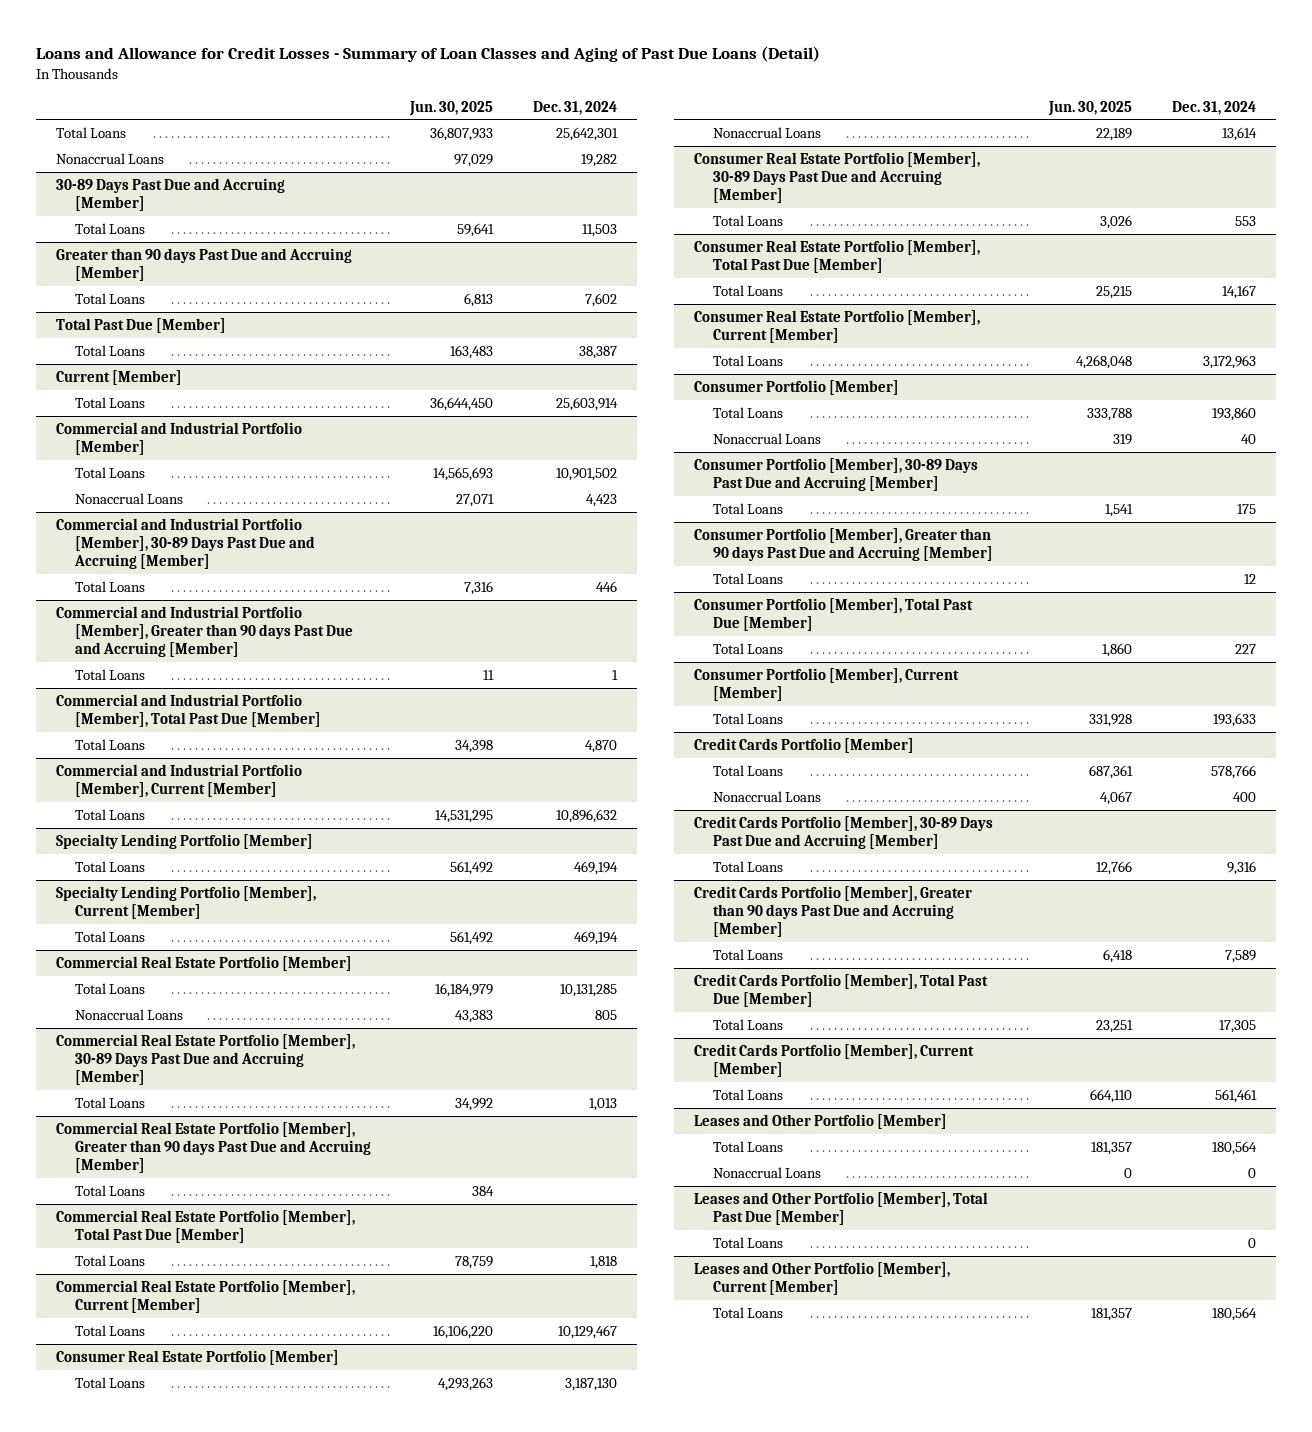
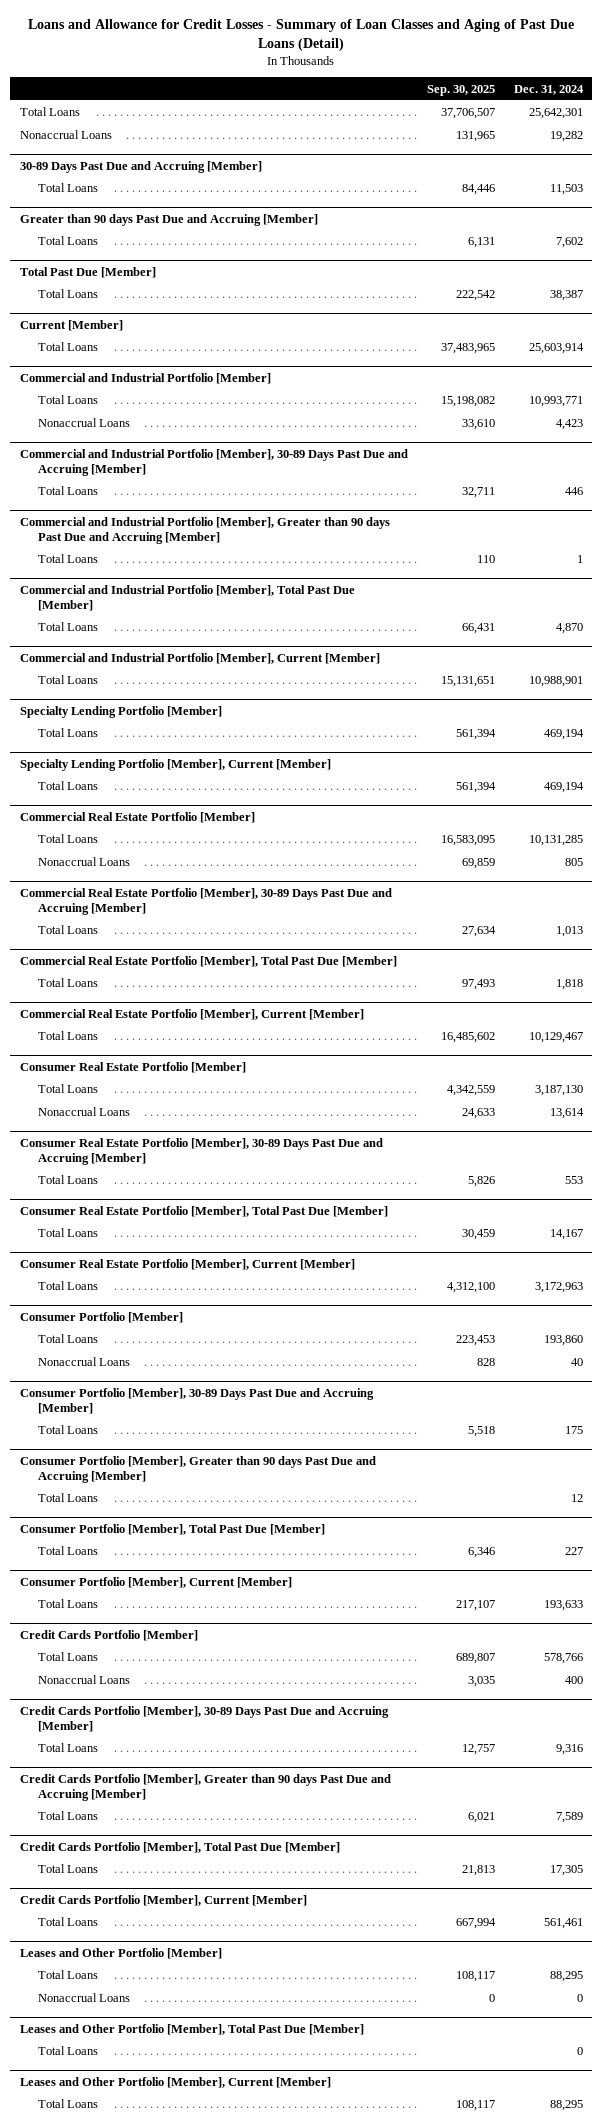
[409,100,494,116] Jun. 30, 2025 -> none
none -> [426,84,495,96] Sep. 30, 2025
[556,467,618,481] 10,901,502 -> [528,396,583,408] 10,993,771
[556,808,618,823] 10,896,632 -> [528,676,583,688] 10,988,901
[55,1121,371,1174] Commercial Real Estate Portfolio [Member], Greater than 90 days Past Due and Accruing [Member] -> none
[74,1184,145,1196] Total Loans -> none
[1211,1140,1257,1155] 180,564 -> [549,1971,583,1983] 88,295
[1211,1306,1257,1321] 180,564 -> [549,2100,583,2112] 88,295

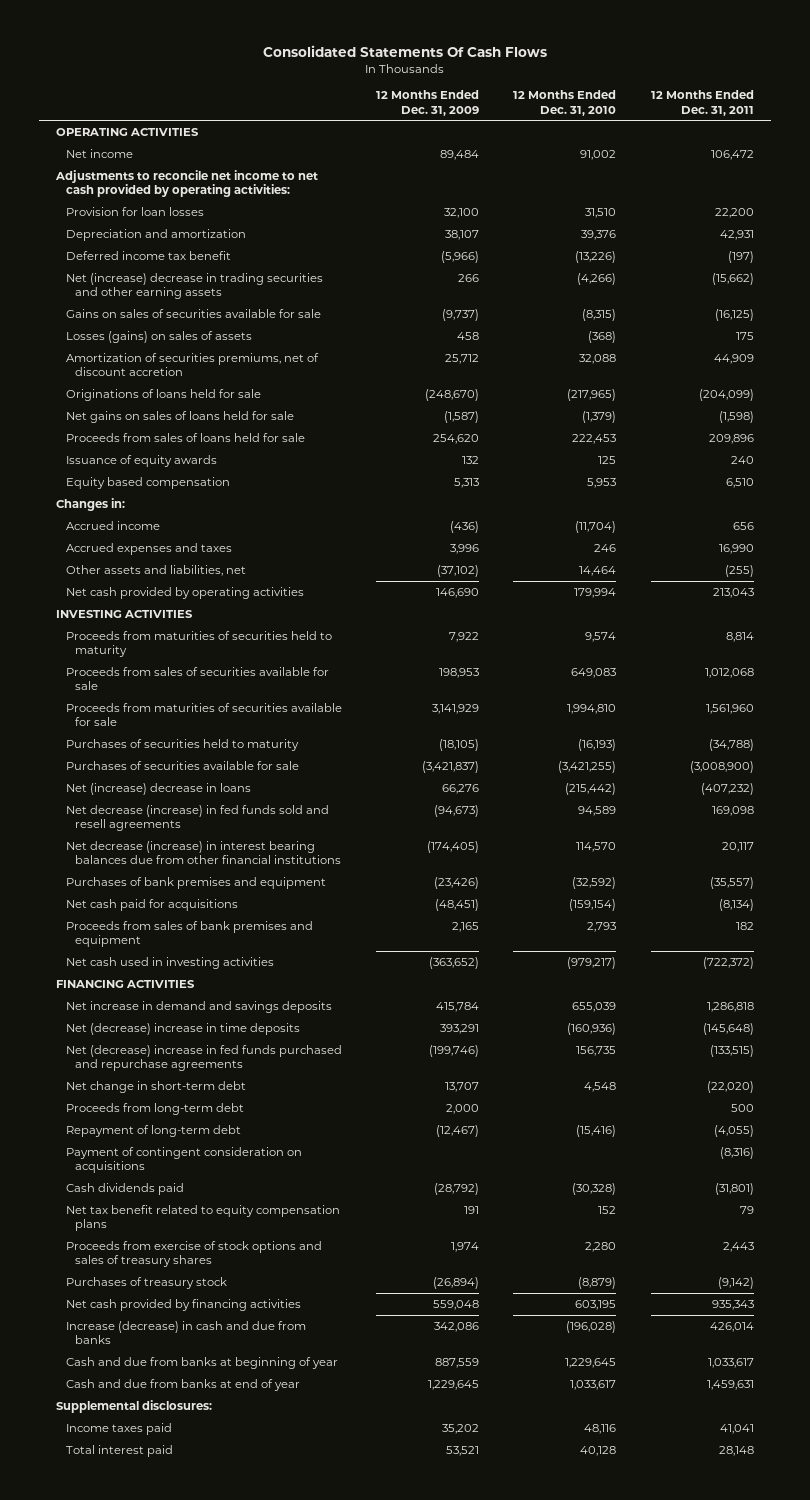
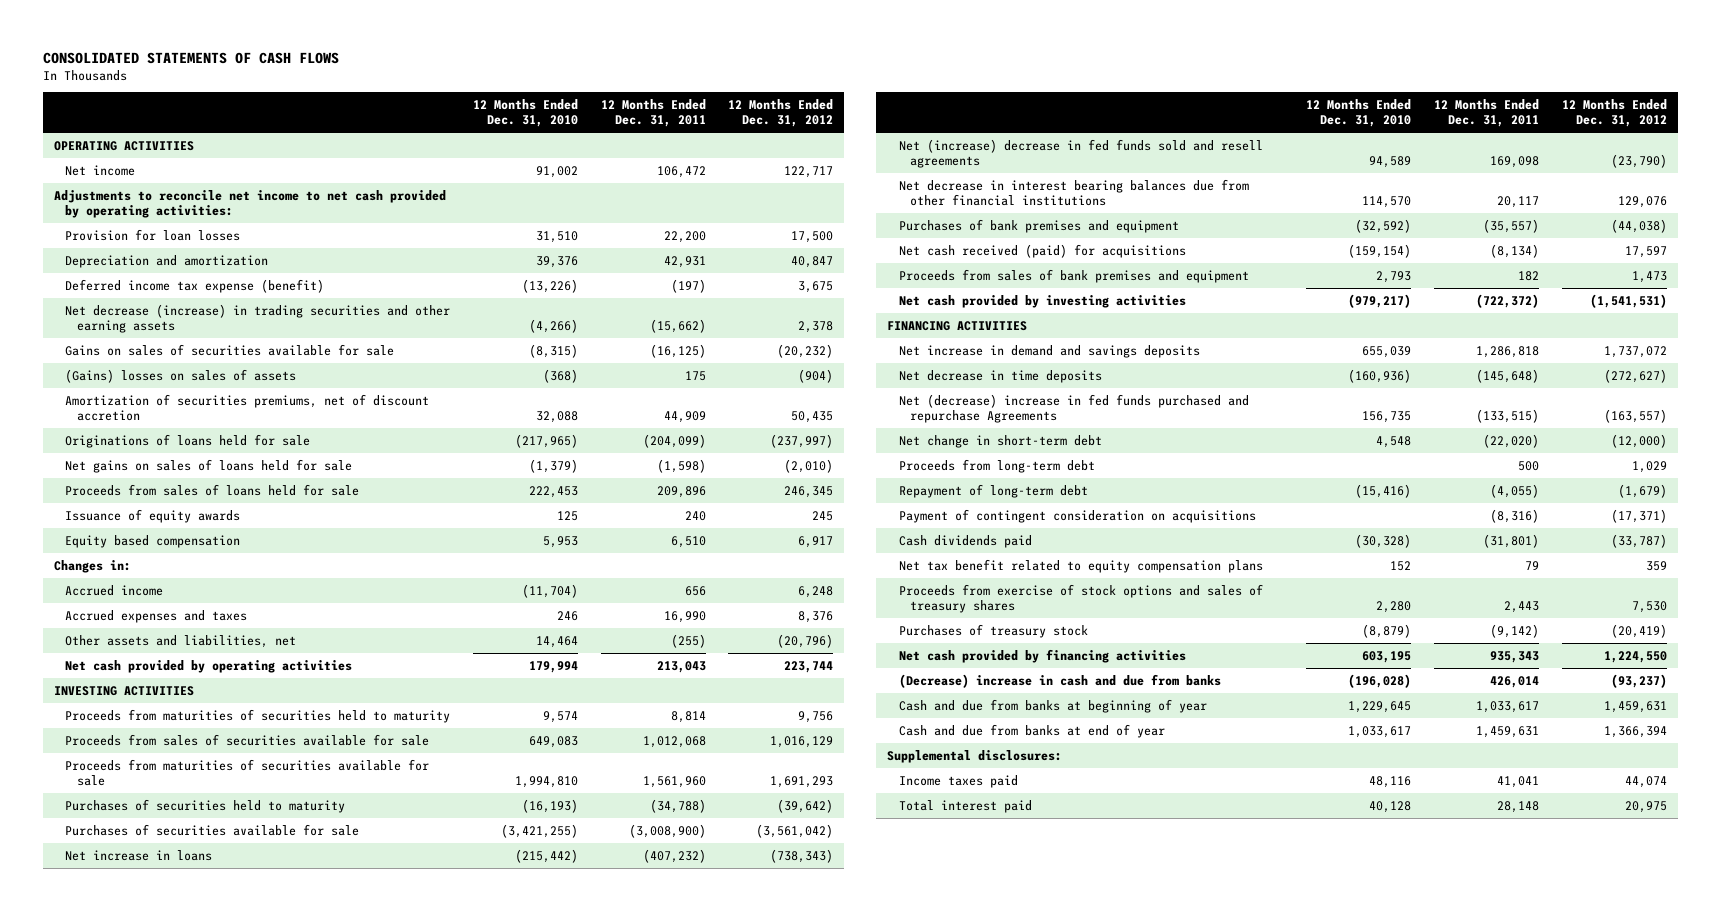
[262,45,547,58] Consolidated Statements Of Cash Flows -> [42,51,339,64] CONSOLIDATED STATEMENTS OF CASH FLOWS
[375,90,479,116] 12 Months Ended Dec. 31, 2009 -> none
none -> [728,99,834,128] 12 Months Ended Dec. 31, 2012
[65,250,231,260] Deferred income tax benefit -> [65,278,325,293] Deferred income tax expense (benefit)
[65,272,323,300] Net (increase) decrease in trading securities and other earning assets -> [65,303,451,333] Net decrease (increase) in trading securities and other earning assets
[65,330,252,343] Losses (gains) on sales of assets -> [65,368,297,383] (Gains) losses on sales of assets
[65,782,251,795] Net (increase) decrease in loans -> [65,849,213,861] Net increase in loans
[65,804,329,832] Net decrease (increase) in fed funds sold and resell agreements -> [898,138,1263,168] Net (increase) decrease in fed funds sold and resell agreements
[65,840,342,865] Net decrease (increase) in interest bearing balances due from other financial institutions -> [898,178,1249,206] Net decrease in interest bearing balances due from other financial institutions
[65,898,238,911] Net cash paid for acquisitions -> [898,243,1186,258] Net cash received (paid) for acquisitions
[65,956,274,969] Net cash used in investing activities -> [898,294,1186,308] Net cash provided by investing activities
[65,1022,300,1035] Net (decrease) increase in time deposits -> [898,369,1102,383] Net decrease in time deposits
[65,1044,342,1072] Net (decrease) increase in fed funds purchased and repurchase agreements -> [898,393,1249,423] Net (decrease) increase in fed funds purchased and repurchase Agreements
[65,1320,306,1345] Increase (decrease) in cash and due from banks -> [898,673,1221,688] (Decrease) increase in cash and due from banks

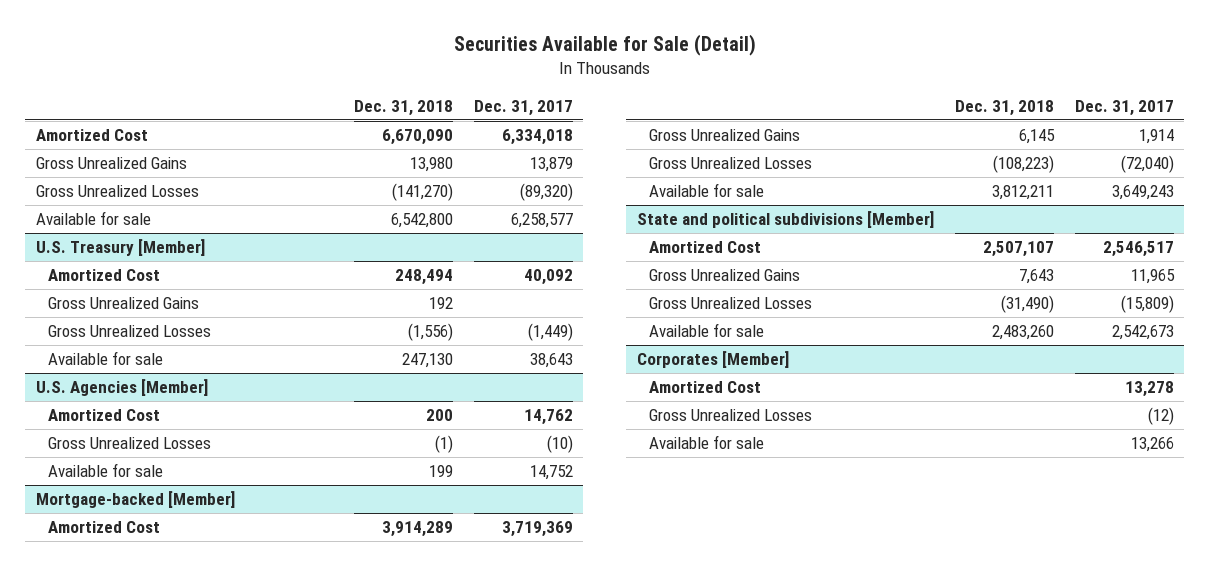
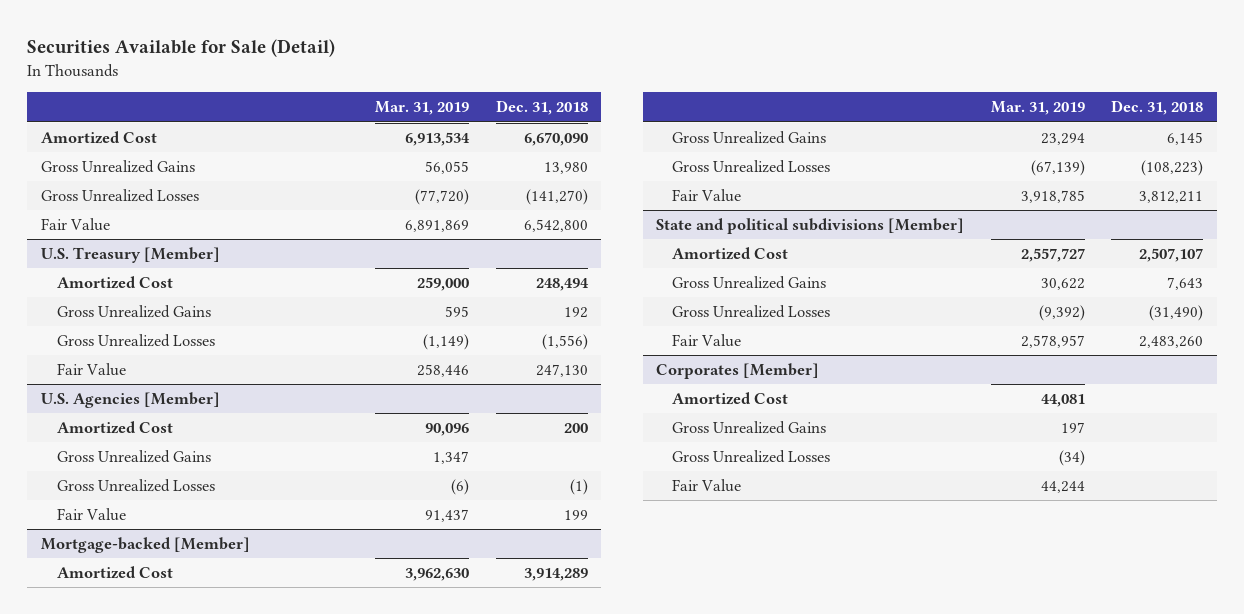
[473,99,573,116] Dec. 31, 2017 -> none
none -> [375,101,470,116] Mar. 31, 2019
[35,211,151,226] Available for sale -> [40,218,110,232] Fair Value
[47,351,163,366] Available for sale -> [56,363,126,377] Fair Value
none -> [56,450,211,464] Gross Unrealized Gains
[47,463,163,478] Available for sale -> [56,508,126,522] Fair Value
[648,183,764,198] Available for sale -> [672,189,742,203] Fair Value
[648,323,764,338] Available for sale -> [672,334,742,348] Fair Value
none -> [672,421,827,435] Gross Unrealized Gains
[648,435,764,450] Available for sale -> [672,479,742,493] Fair Value

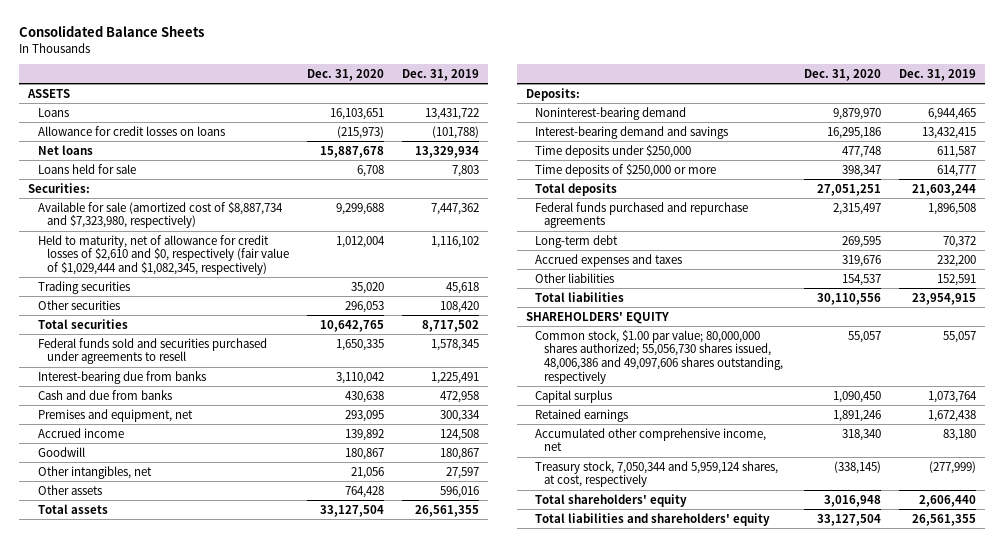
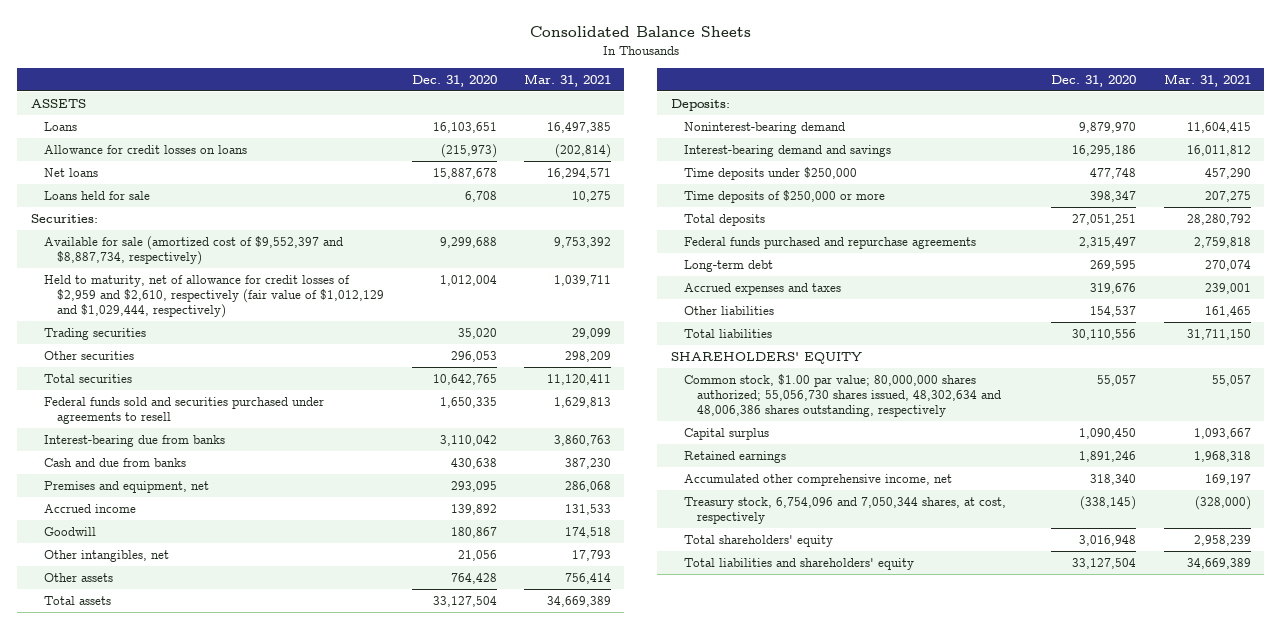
[401,68,479,81] Dec. 31, 2019 -> none
none -> [523,73,611,87] Mar. 31, 2021
[37,201,283,229] Available for sale (amortized cost of $8,887,734 and $7,323,980, respectively) -> [44,235,344,265] Available for sale (amortized cost of $9,552,397 and $8,887,734, respectively)
[37,234,289,276] Held to maturity, net of allowance for credit losses of $2,610 and $0, respectively (fair value of $1,029,444 and $1,082,345, respectively) -> [44,274,385,318] Held to maturity, net of allowance for credit losses of $2,959 and $2,610, respectively (fair value of $1,012,129 and $1,029,444, respectively)
[534,329,783,384] Common stock, $1.00 par value; 80,000,000 shares authorized; 55,056,730 shares issued, 48,006,386 and 49,097,606 shares outstanding, respectively -> [683,373,1002,417] Common stock, $1.00 par value; 80,000,000 shares authorized; 55,056,730 shares issued, 48,302,634 and 48,006,386 shares outstanding, respectively
[534,460,778,488] Treasury stock, 7,050,344 and 5,959,124 shares, at cost, respectively -> [683,496,1006,524] Treasury stock, 6,754,096 and 7,050,344 shares, at cost, respectively

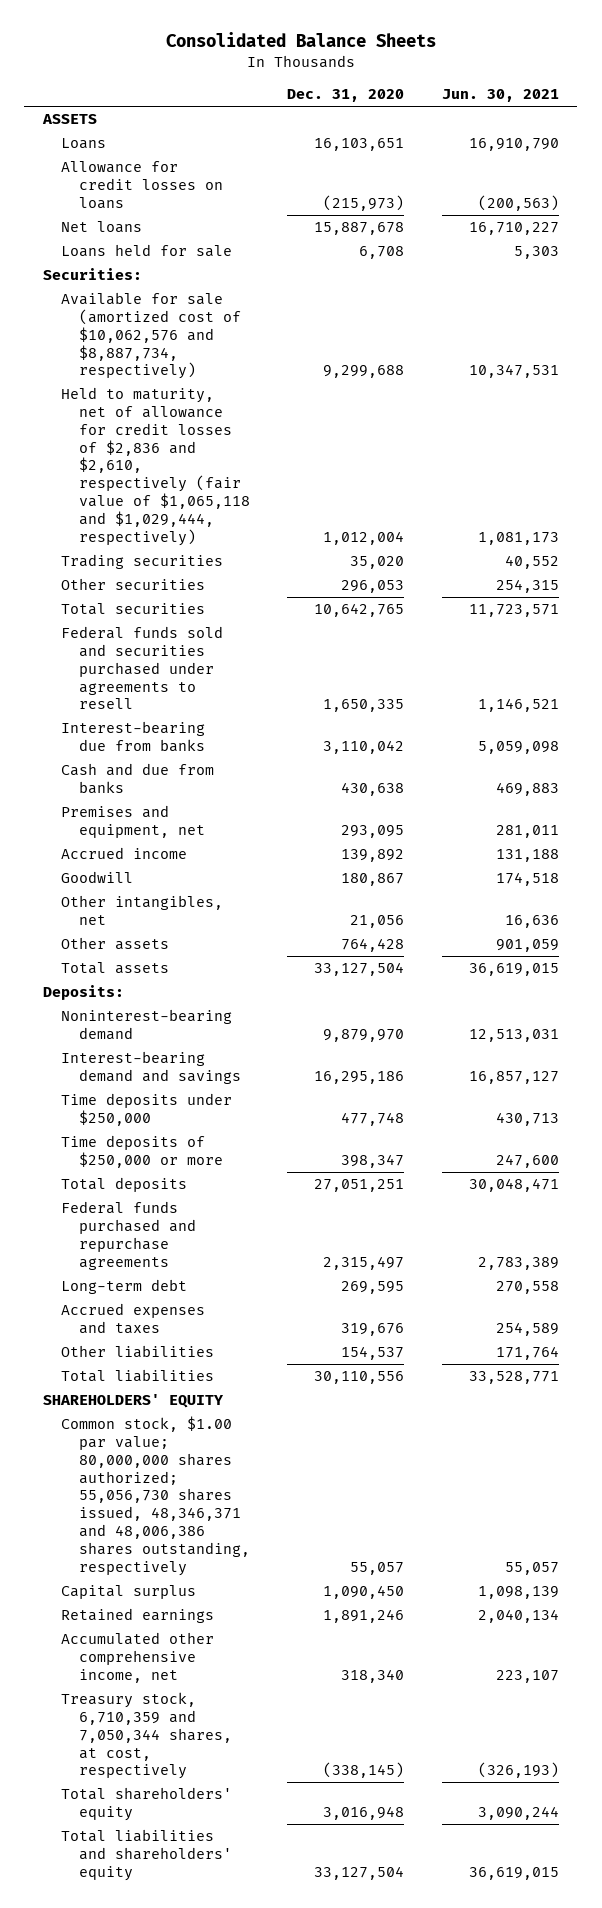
[523,73,611,87] Mar. 31, 2021 -> none
none -> [441,89,559,103] Jun. 30, 2021
[44,235,344,265] Available for sale (amortized cost of $9,552,397 and $8,887,734, respectively) -> [61,292,242,380] Available for sale (amortized cost of $10,062,576 and $8,887,734, respectively)
[44,274,385,318] Held to maturity, net of allowance for credit losses of $2,959 and $2,610, respectively (fair value of $1,012,129 and $1,029,444, respectively) -> [61,387,251,546] Held to maturity, net of allowance for credit losses of $2,836 and $2,610, respectively (fair value of $1,065,118 and $1,029,444, respectively)
[683,373,1002,417] Common stock, $1.00 par value; 80,000,000 shares authorized; 55,056,730 shares issued, 48,302,634 and 48,006,386 shares outstanding, respectively -> [61,1416,251,1576] Common stock, $1.00 par value; 80,000,000 shares authorized; 55,056,730 shares issued, 48,346,371 and 48,006,386 shares outstanding, respectively
[683,496,1006,524] Treasury stock, 6,754,096 and 7,050,344 shares, at cost, respectively -> [61,1692,233,1780] Treasury stock, 6,710,359 and 7,050,344 shares, at cost, respectively

